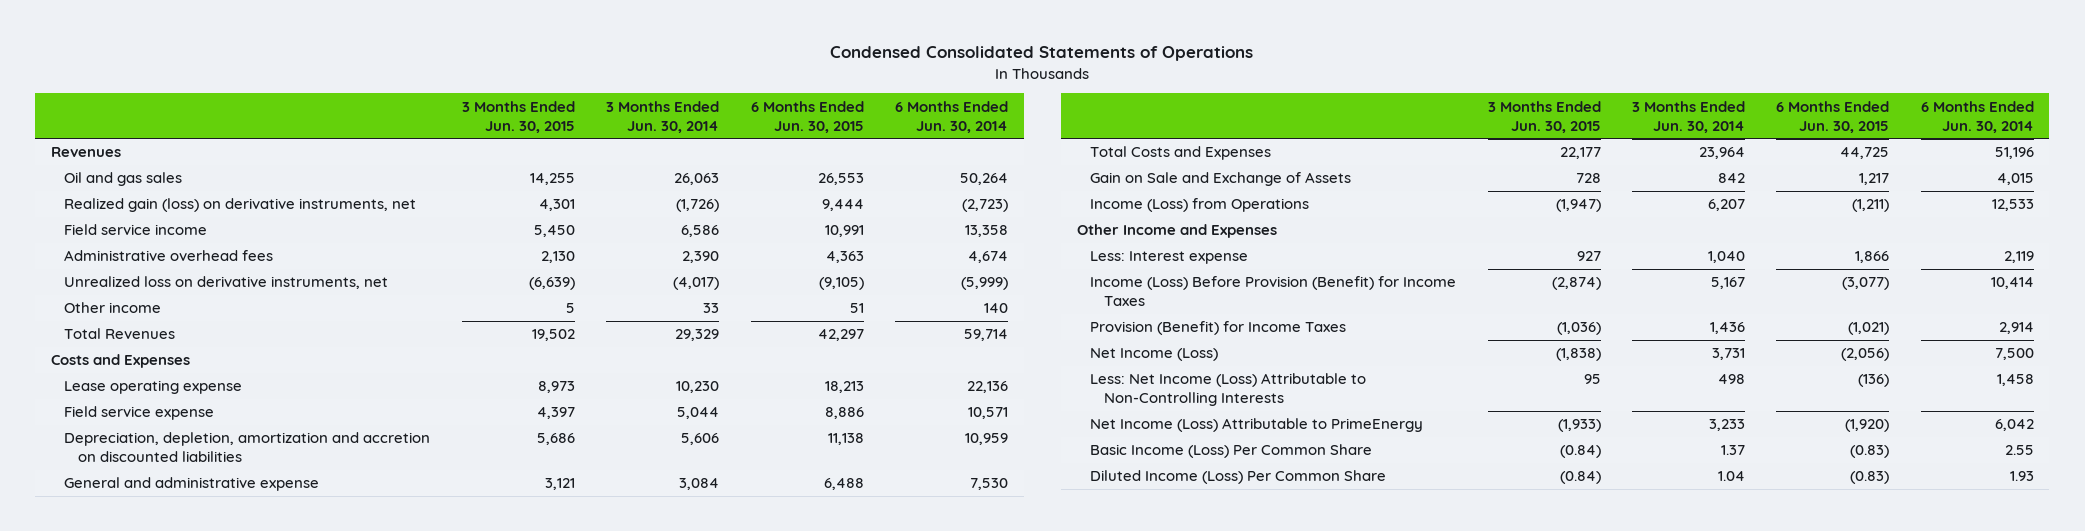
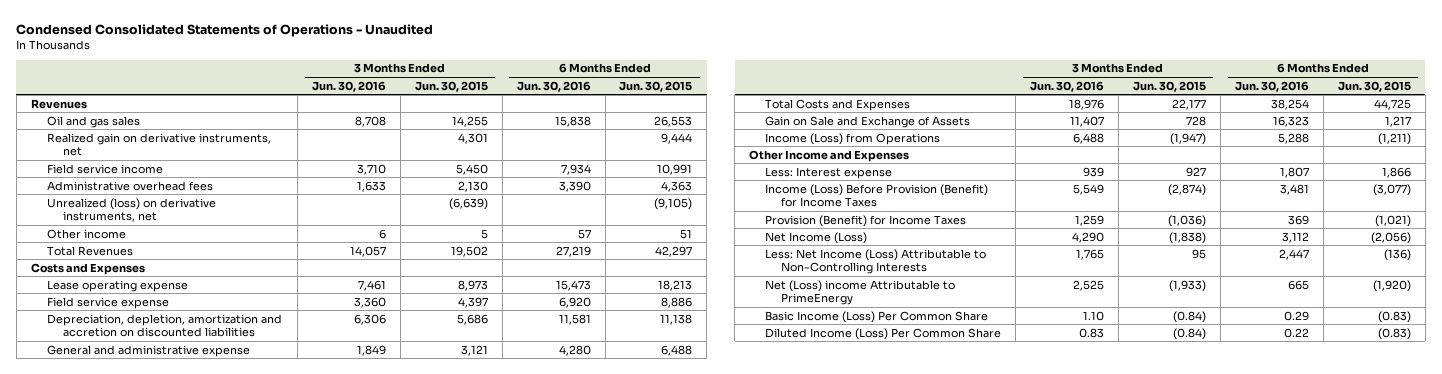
[830,46,1254,62] Condensed Consolidated Statements of Operations -> [16,23,434,37] Condensed Consolidated Statements of Operations - Unaudited
[606,100,720,133] 3 Months Ended Jun. 30, 2014 -> none
[895,100,1009,133] 6 Months Ended Jun. 30, 2014 -> none
none -> [311,80,386,92] Jun. 30, 2016
none -> [516,80,591,92] Jun. 30, 2016
[64,198,417,213] Realized gain (loss) on derivative instruments, net -> [46,132,271,157] Realized gain on derivative instruments, net
[64,276,389,290] Unrealized loss on derivative instruments, net -> [46,197,216,223] Unrealized (loss) on derivative instruments, net
[1090,418,1424,433] Net Income (Loss) Attributable to PrimeEnergy -> [765,279,956,306] Net (Loss) income Attributable to PrimeEnergy

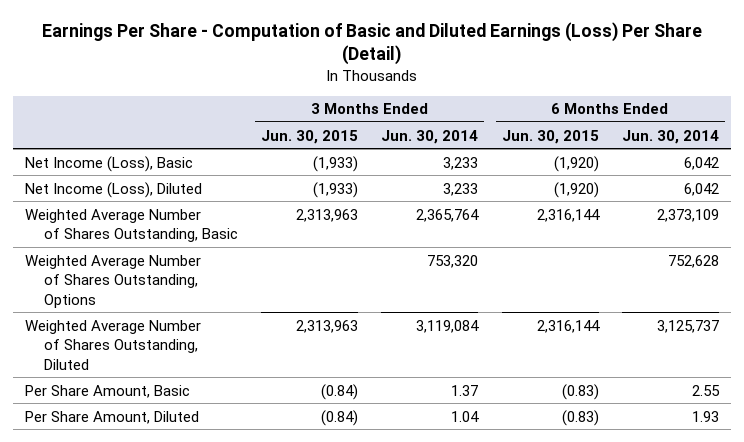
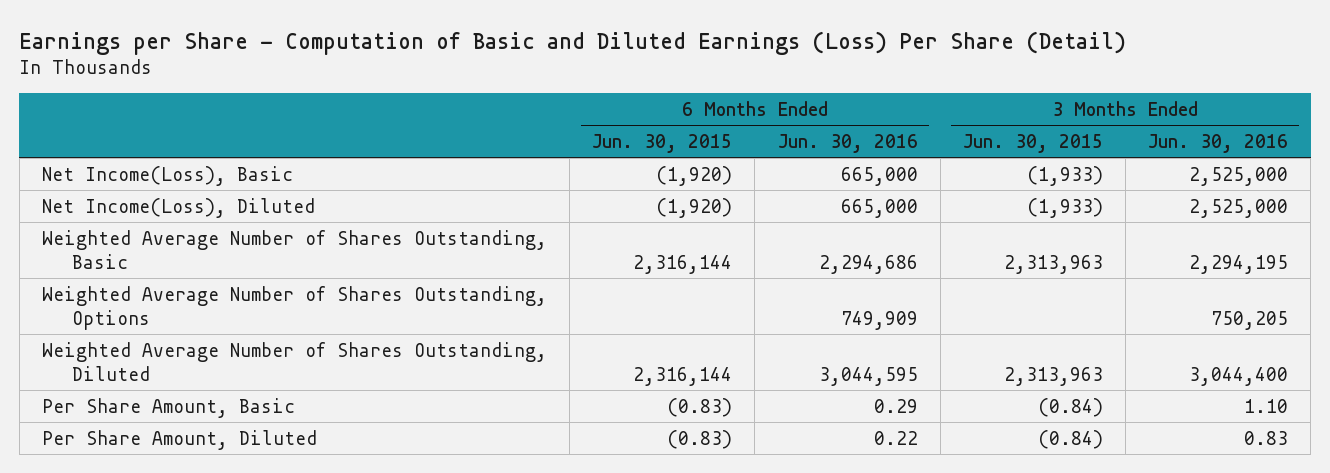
[41,21,702,66] Earnings Per Share - Computation of Basic and Diluted Earnings (Loss) Per Share (Detail) -> [19,30,1127,55] Earnings per Share - Computation of Basic and Diluted Earnings (Loss) Per Share (Detail)
[381,129,479,144] Jun. 30, 2014 -> none
[621,129,719,144] Jun. 30, 2014 -> none
none -> [777,133,918,153] Jun. 30, 2016
none -> [1148,133,1289,153] Jun. 30, 2016
[24,155,193,172] Net Income (Loss), Basic -> [42,165,294,186] Net Income(Loss), Basic
[24,181,202,198] Net Income (Loss), Diluted -> [42,197,316,218] Net Income(Loss), Diluted

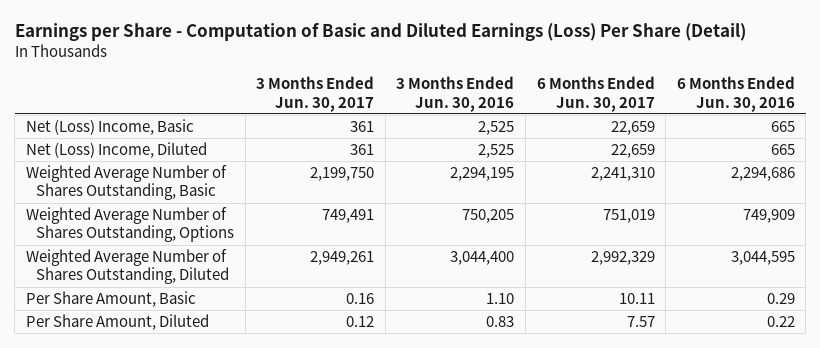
[592,133,733,153] Jun. 30, 2015 -> none
[962,133,1103,153] Jun. 30, 2015 -> none
none -> [256,76,375,112] 3 Months Ended Jun. 30, 2017
none -> [536,76,655,112] 6 Months Ended Jun. 30, 2017
[42,165,294,186] Net Income(Loss), Basic -> [25,118,194,135] Net (Loss) Income, Basic
[840,166,918,186] 665,000 -> [770,120,795,132] 665
[1189,166,1289,186] 2,525,000 -> [478,120,515,135] 2,525
[42,197,316,218] Net Income(Loss), Diluted -> [25,141,207,158] Net (Loss) Income, Diluted
[840,198,918,218] 665,000 -> [770,143,795,155] 665
[1189,198,1289,218] 2,525,000 -> [478,143,515,158] 2,525

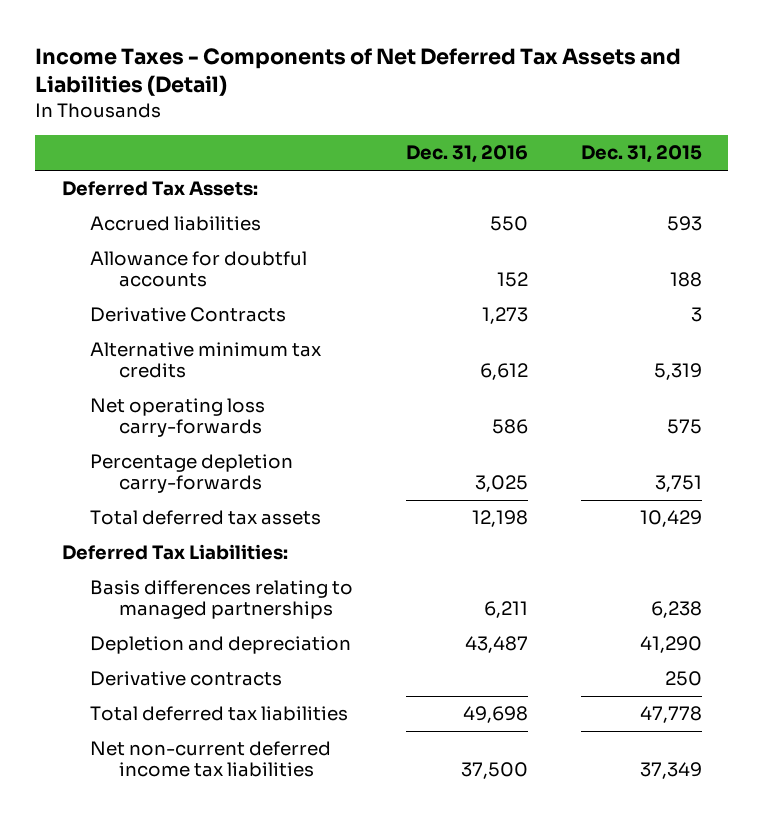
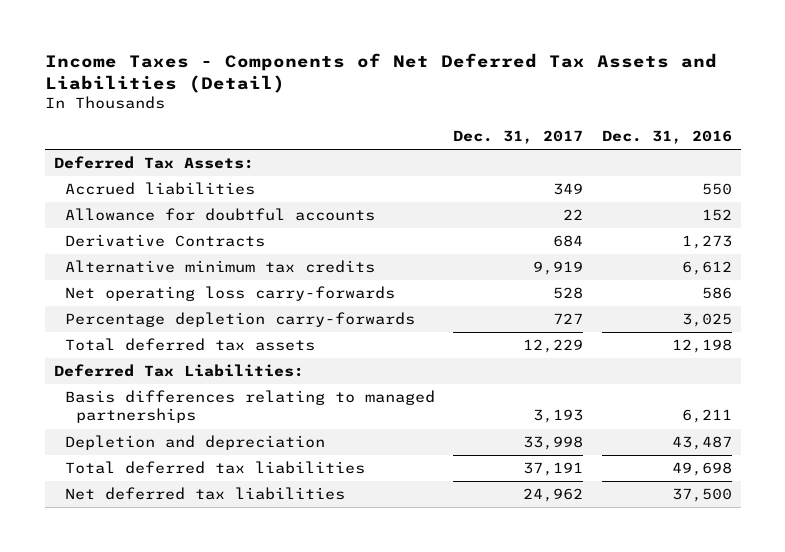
[581,145,703,164] Dec. 31, 2015 -> none
none -> [453,129,584,144] Dec. 31, 2017
[90,671,283,687] Derivative contracts -> none
[90,741,332,778] Net non-current deferred income tax liabilities -> [64,487,345,501] Net deferred tax liabilities

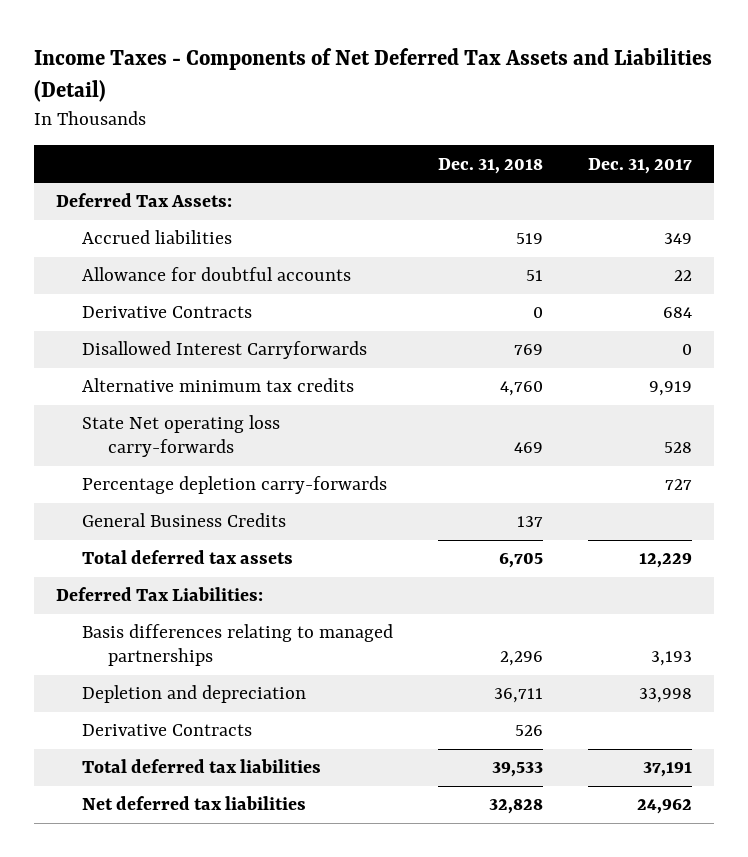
[601,129,732,144] Dec. 31, 2016 -> none
none -> [437,157,543,174] Dec. 31, 2018
none -> [82,341,368,360] Disallowed Interest Carryforwards
[64,286,395,302] Net operating loss carry-forwards -> [82,415,281,458] State Net operating loss carry-forwards
none -> [82,513,287,528] General Business Credits
none -> [82,724,253,737] Derivative Contracts

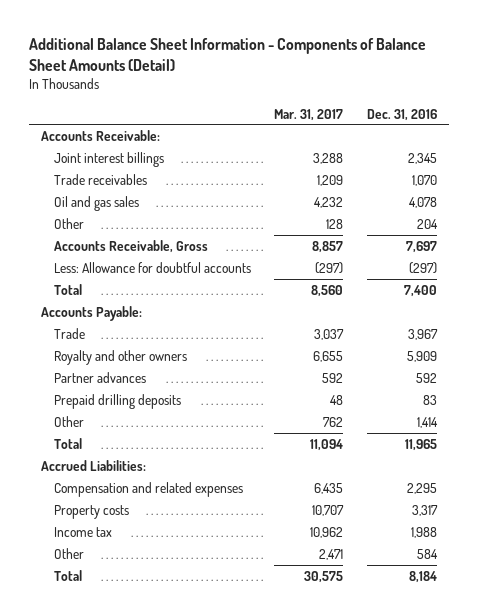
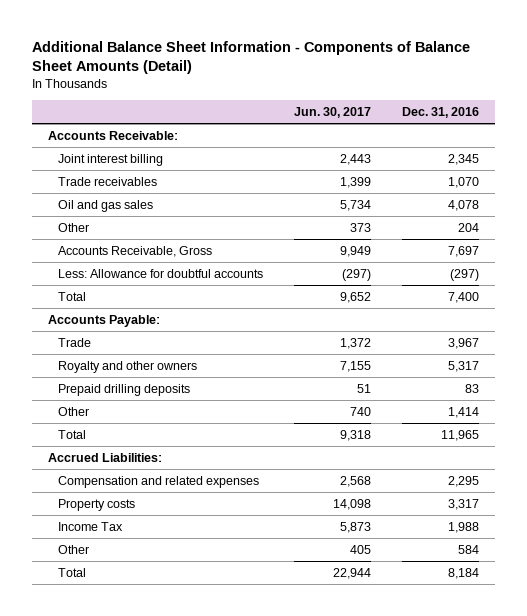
[274,108,344,121] Mar. 31, 2017 -> none
none -> [294,106,372,118] Jun. 30, 2017
[53,151,164,167] Joint interest billings -> [58,154,164,167] Joint interest billing
[53,371,146,383] Partner advances -> none
[407,350,438,362] 5,909 -> [448,361,480,373] 5,317
[53,526,112,537] Income tax -> [58,522,124,532] Income Tax

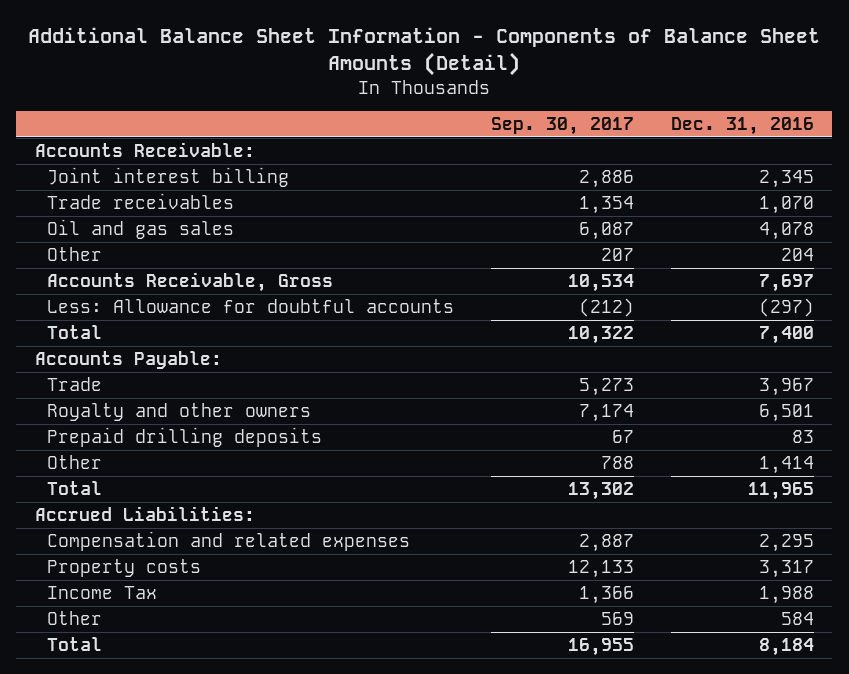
[294,106,372,118] Jun. 30, 2017 -> none
none -> [490,117,634,136] Sep. 30, 2017
[448,361,480,373] 5,317 -> [758,403,814,422] 6,501

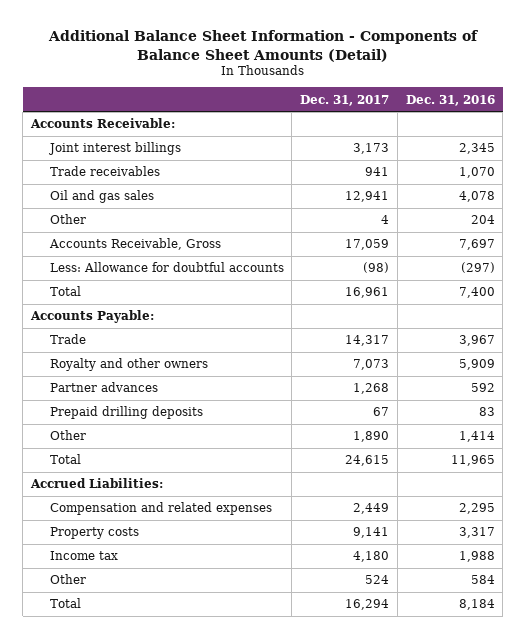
[490,117,634,136] Sep. 30, 2017 -> none
none -> [300,94,390,106] Dec. 31, 2017
[47,166,290,187] Joint interest billing -> [47,142,181,156] Joint interest billings
[758,403,814,422] 6,501 -> [458,359,495,371] 5,909
none -> [49,382,158,393] Partner advances
[47,585,158,599] Income Tax -> [49,551,118,561] Income tax

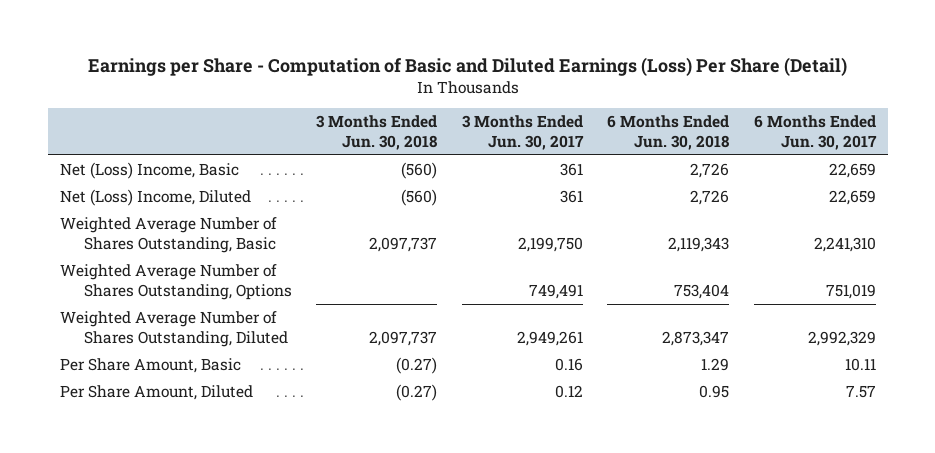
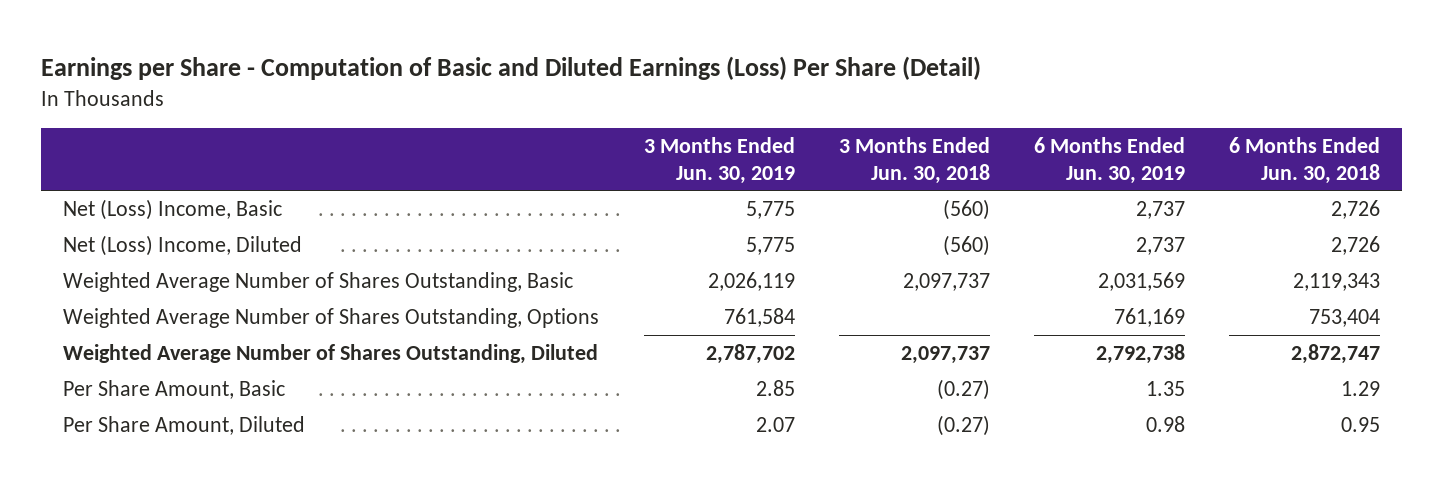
[461,115,584,150] 3 Months Ended Jun. 30, 2017 -> none
[753,115,877,150] 6 Months Ended Jun. 30, 2017 -> none
none -> [643,136,795,184] 3 Months Ended Jun. 30, 2019
none -> [1033,136,1185,184] 6 Months Ended Jun. 30, 2019
[662,330,730,346] 2,873,347 -> [1291,343,1381,364] 2,872,747

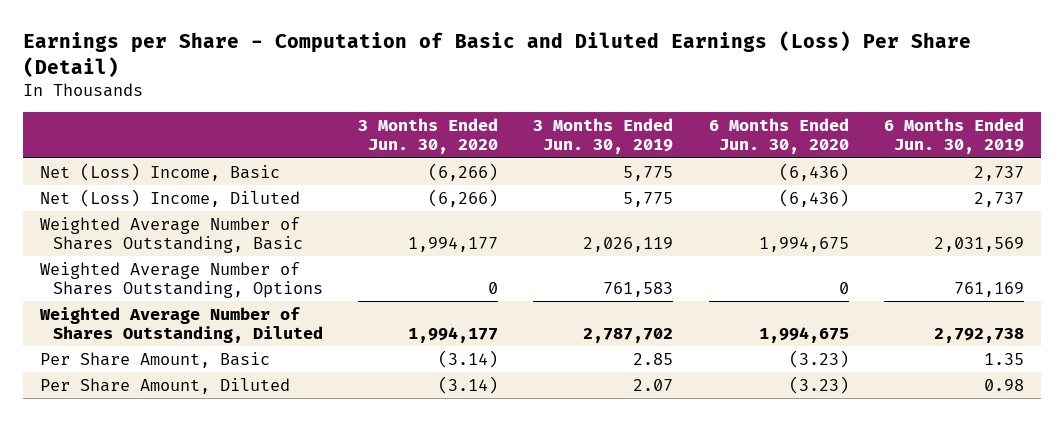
[838,136,990,184] 3 Months Ended Jun. 30, 2018 -> none
[1229,136,1381,184] 6 Months Ended Jun. 30, 2018 -> none
none -> [358,118,499,155] 3 Months Ended Jun. 30, 2020
none -> [708,118,849,155] 6 Months Ended Jun. 30, 2020
[723,307,795,327] 761,584 -> [603,282,674,298] 761,583

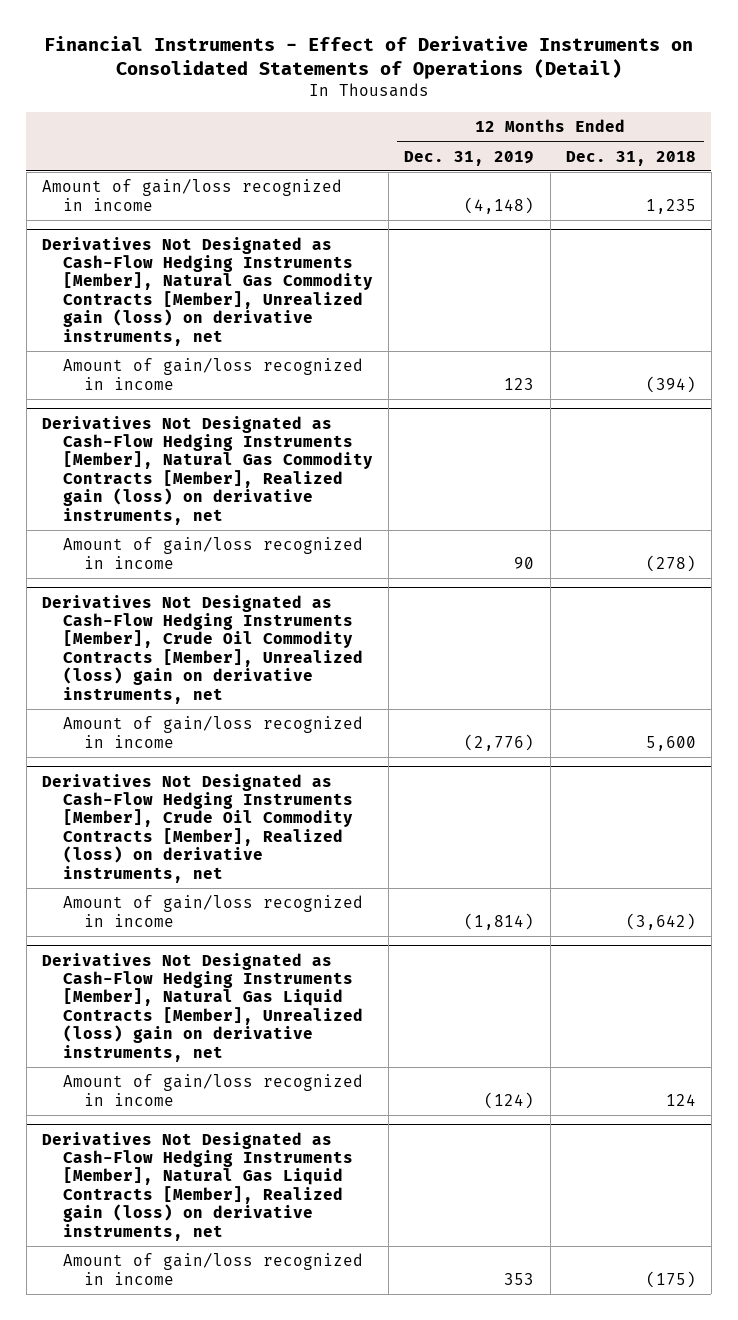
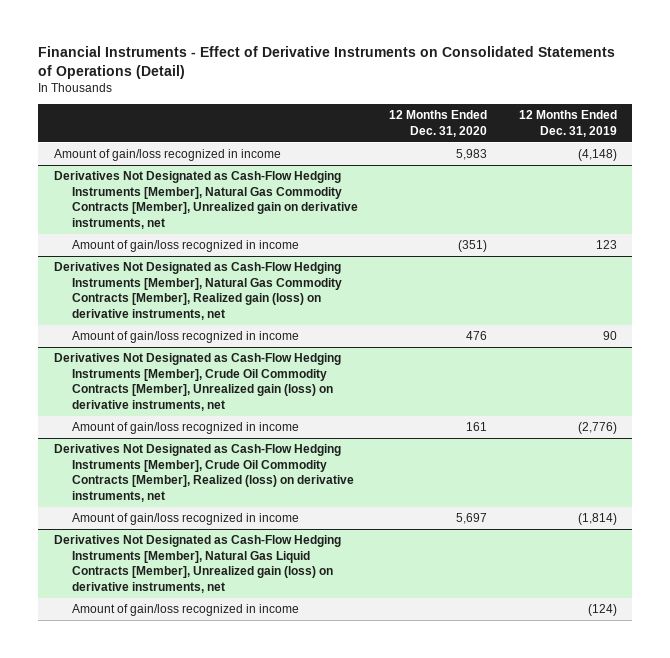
[565,150,696,166] Dec. 31, 2018 -> none
none -> [389,110,488,138] 12 Months Ended Dec. 31, 2020
[42,236,374,346] Derivatives Not Designated as Cash-Flow Hedging Instruments [Member], Natural Gas Commodity Contracts [Member], Unrealized gain (loss) on derivative instruments, net -> [53,171,358,230] Derivatives Not Designated as Cash-Flow Hedging Instruments [Member], Natural Gas Commodity Contracts [Member], Unrealized gain on derivative instruments, net
[42,594,364,704] Derivatives Not Designated as Cash-Flow Hedging Instruments [Member], Crude Oil Commodity Contracts [Member], Unrealized (loss) gain on derivative instruments, net -> [53,353,341,412] Derivatives Not Designated as Cash-Flow Hedging Instruments [Member], Crude Oil Commodity Contracts [Member], Unrealized gain (loss) on derivative instruments, net
[42,952,364,1062] Derivatives Not Designated as Cash-Flow Hedging Instruments [Member], Natural Gas Liquid Contracts [Member], Unrealized (loss) gain on derivative instruments, net -> [53,535,341,594] Derivatives Not Designated as Cash-Flow Hedging Instruments [Member], Natural Gas Liquid Contracts [Member], Unrealized gain (loss) on derivative instruments, net
[42,1131,354,1241] Derivatives Not Designated as Cash-Flow Hedging Instruments [Member], Natural Gas Liquid Contracts [Member], Realized gain (loss) on derivative instruments, net -> none
[63,1253,364,1285] Amount of gain/loss recognized in income -> none

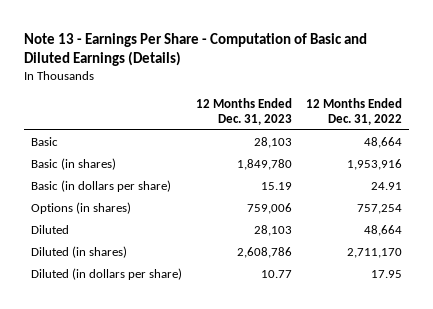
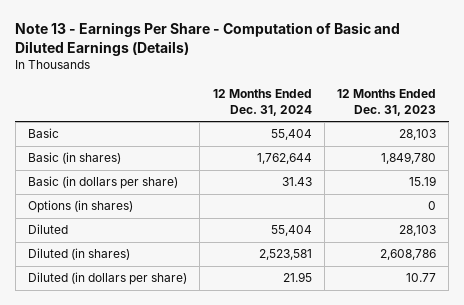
[306,98,403,125] 12 Months Ended Dec. 31, 2022 -> none
none -> [212,88,312,116] 12 Months Ended Dec. 31, 2024
[247,203,293,215] 759,006 -> [428,201,437,211] 0

